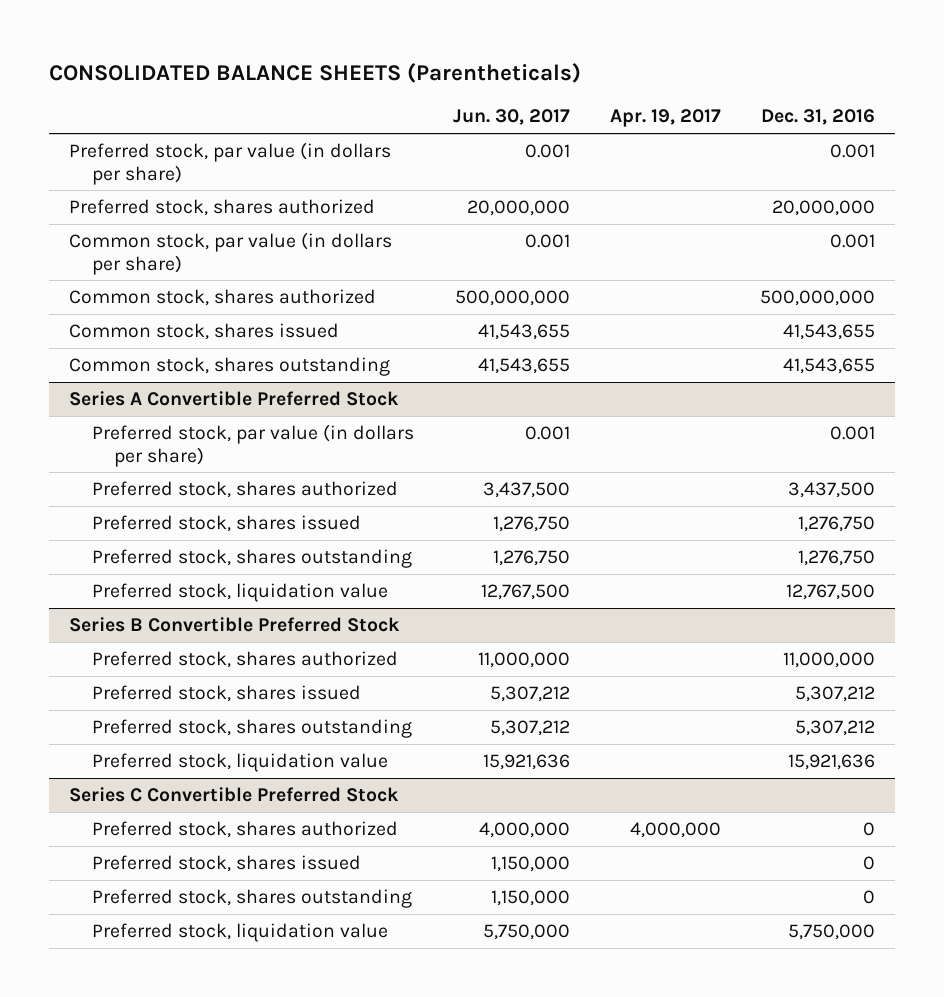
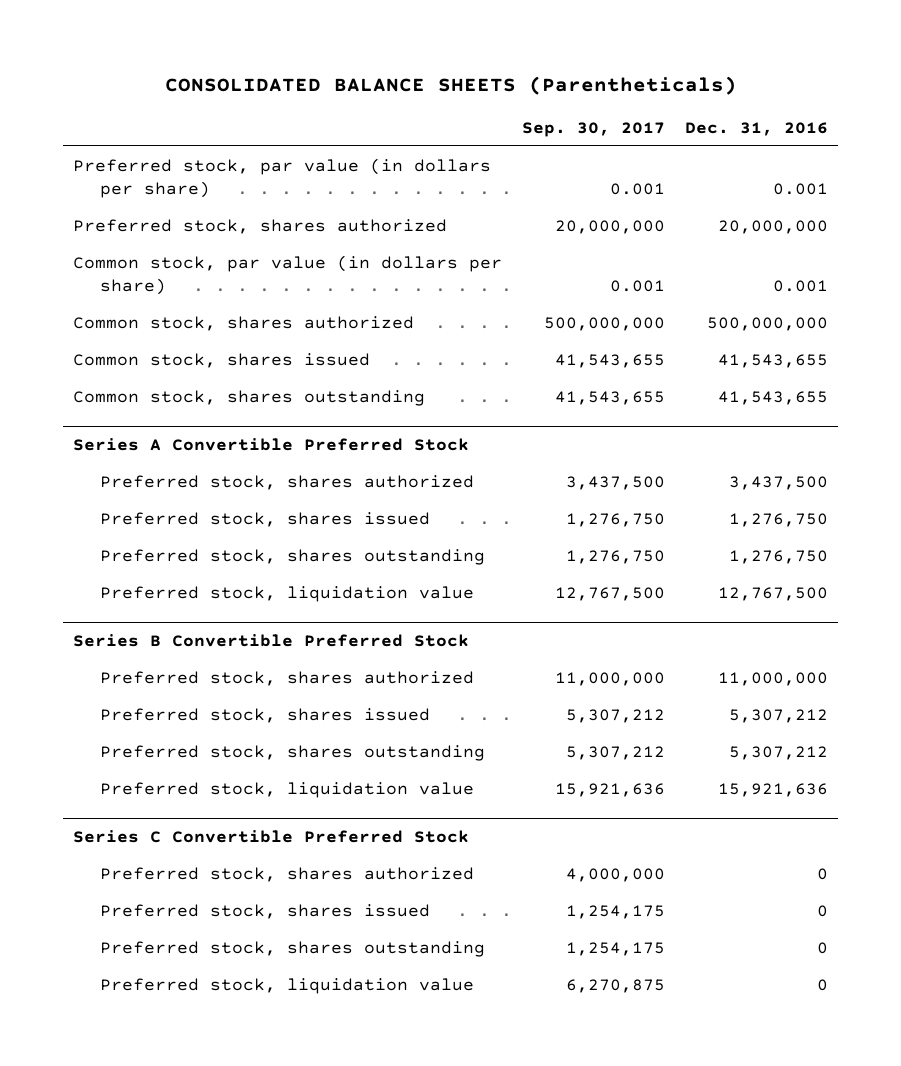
[453,109,571,126] Jun. 30, 2017 -> none
[609,109,721,128] Apr. 19, 2017 -> none
none -> [522,121,666,137] Sep. 30, 2017
[91,424,414,467] Preferred stock, par value (in dollars per share) -> none
[788,924,876,941] 5,750,000 -> [817,978,829,991] 0

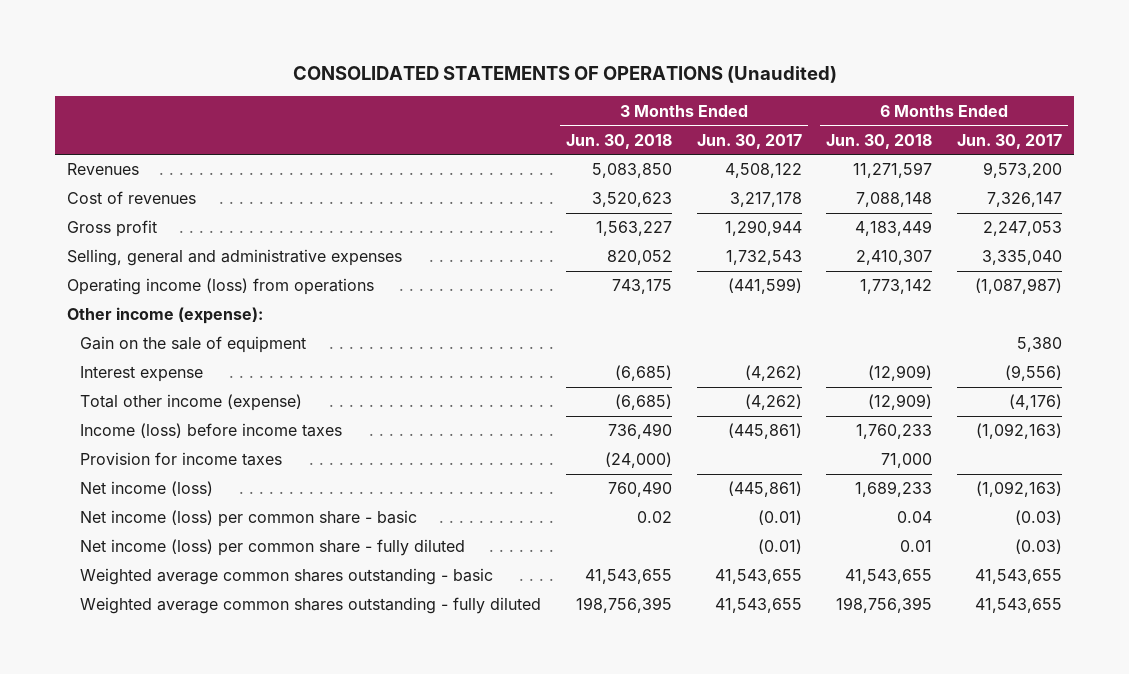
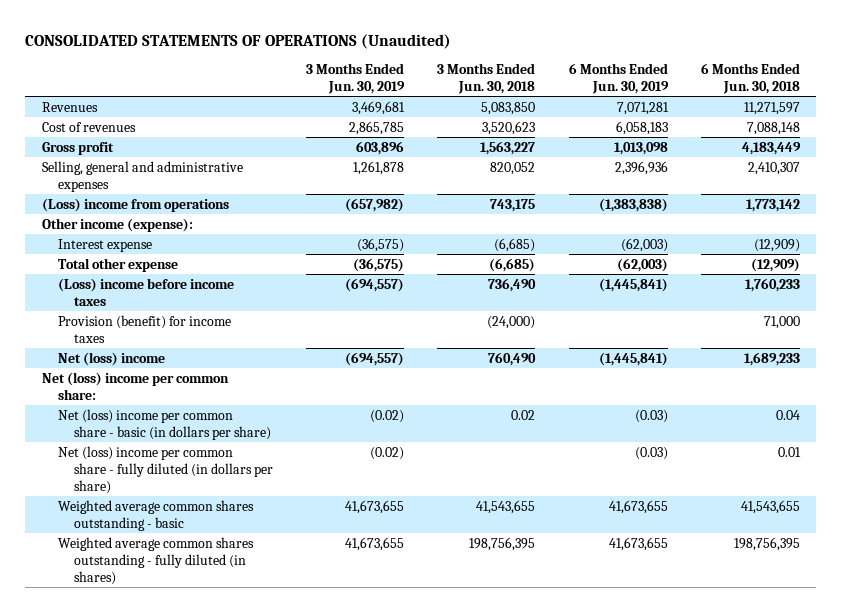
[696,133,802,149] Jun. 30, 2017 -> none
[956,133,1062,149] Jun. 30, 2017 -> none
none -> [306,62,406,94] 3 Months Ended Jun. 30, 2019
none -> [568,62,669,94] 6 Months Ended Jun. 30, 2019
[67,278,375,296] Operating income (loss) from operations -> [42,197,230,212] (Loss) income from operations
[80,336,307,354] Gain on the sale of equipment -> none
[80,394,303,412] Total other income (expense) -> [57,257,178,272] Total other expense
[80,423,343,439] Income (loss) before income taxes -> [57,277,234,306] (Loss) income before income taxes
[80,452,283,467] Provision for income taxes -> [57,314,231,343] Provision (benefit) for income taxes
[80,481,214,497] Net income (loss) -> [57,351,165,366] Net (loss) income
none -> [42,371,230,400] Net (loss) income per common share:
[80,510,418,528] Net income (loss) per common share - basic -> [57,408,271,440] Net (loss) income per common share - basic (in dollars per share)
[80,539,466,557] Net income (loss) per common share - fully diluted -> [57,445,273,494] Net (loss) income per common share - fully diluted (in dollars per share)
[80,597,542,615] Weighted average common shares outstanding - fully diluted -> [57,536,254,585] Weighted average common shares outstanding - fully diluted (in shares)

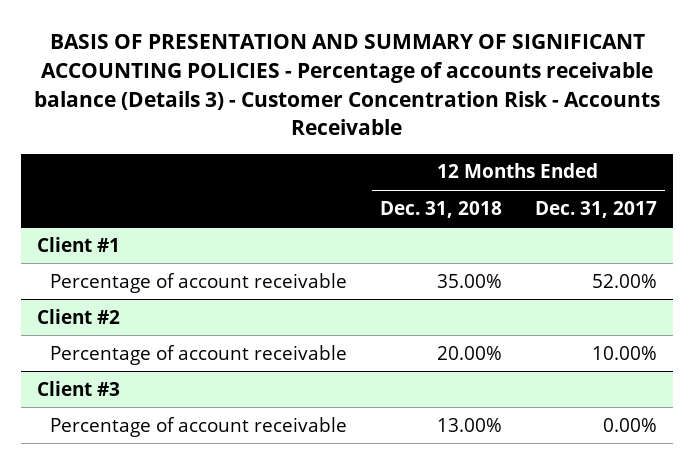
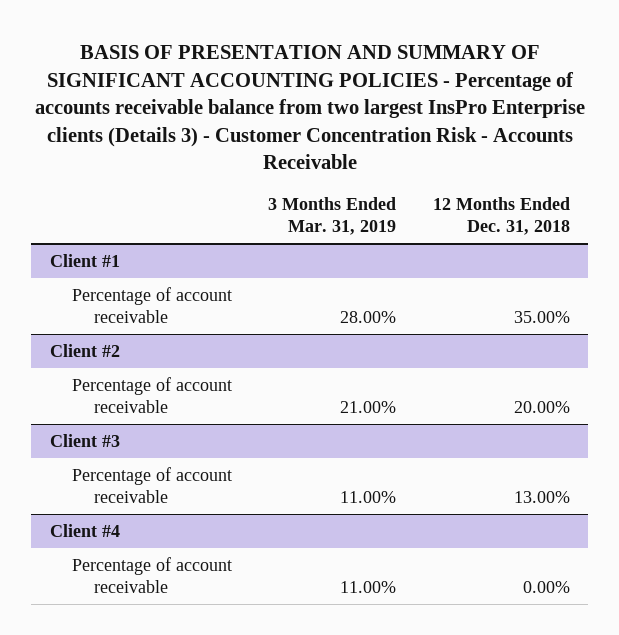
[33,34,660,136] BASIS OF PRESENTATION AND SUMMARY OF SIGNIFICANT ACCOUNTING POLICIES - Percentage of accounts receivable balance (Details 3) - Customer Concentration Risk - Accounts Receivable -> [34,44,585,170] BASIS OF PRESENTATION AND SUMMARY OF SIGNIFICANT ACCOUNTING POLICIES - Percentage of accounts receivable balance from two largest InsPro Enterprise clients (Details 3) - Customer Concentration Risk - Accounts Receivable
[534,200,657,218] Dec. 31, 2017 -> none
none -> [268,197,397,236] 3 Months Ended Mar. 31, 2019
none -> [49,523,120,537] Client #4
none -> [71,556,232,593] Percentage of account receivable

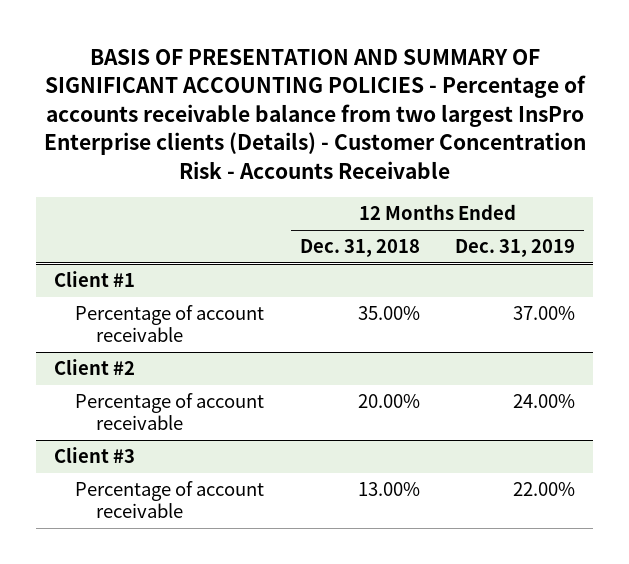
[34,44,585,170] BASIS OF PRESENTATION AND SUMMARY OF SIGNIFICANT ACCOUNTING POLICIES - Percentage of accounts receivable balance from two largest InsPro Enterprise clients (Details 3) - Customer Concentration Risk - Accounts Receivable -> [43,48,586,179] BASIS OF PRESENTATION AND SUMMARY OF SIGNIFICANT ACCOUNTING POLICIES - Percentage of accounts receivable balance from two largest InsPro Enterprise clients (Details) - Customer Concentration Risk - Accounts Receivable
[268,197,397,236] 3 Months Ended Mar. 31, 2019 -> none
none -> [455,239,576,258] Dec. 31, 2019
[49,523,120,537] Client #4 -> none
[71,556,232,593] Percentage of account receivable -> none

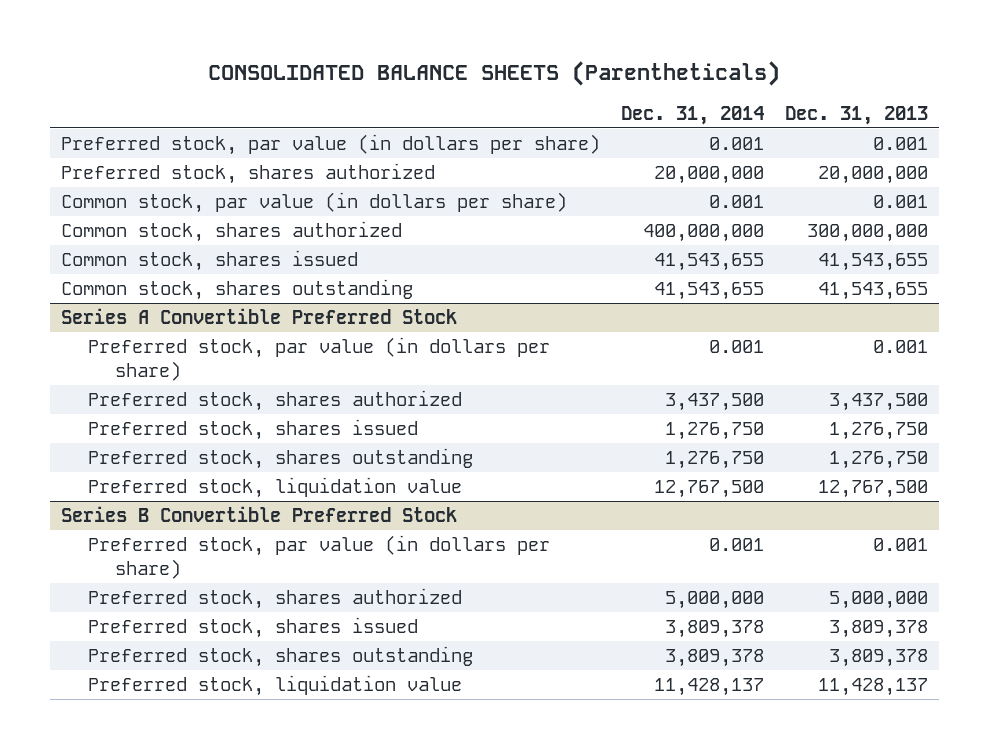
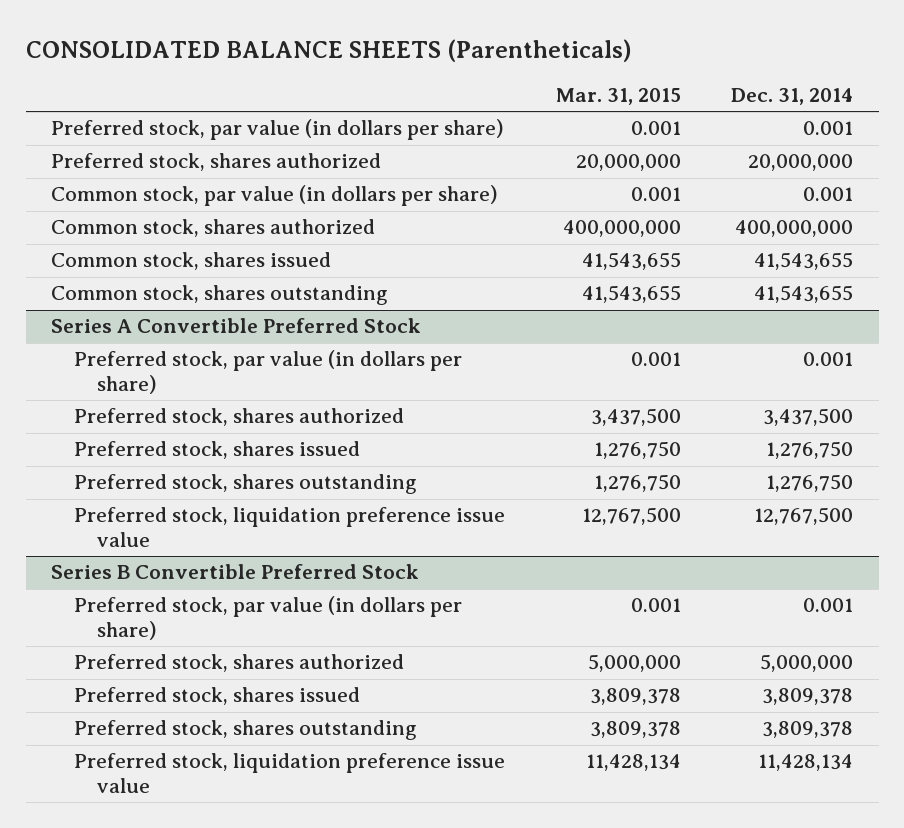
[785,106,929,126] Dec. 31, 2013 -> none
none -> [555,88,681,106] Mar. 31, 2015
[87,477,462,499] Preferred stock, liquidation value -> [73,507,505,547] Preferred stock, liquidation preference issue value
[87,675,462,697] Preferred stock, liquidation value -> [73,753,505,793] Preferred stock, liquidation preference issue value
[653,678,764,697] 11,428,137 -> [758,754,854,772] 11,428,134

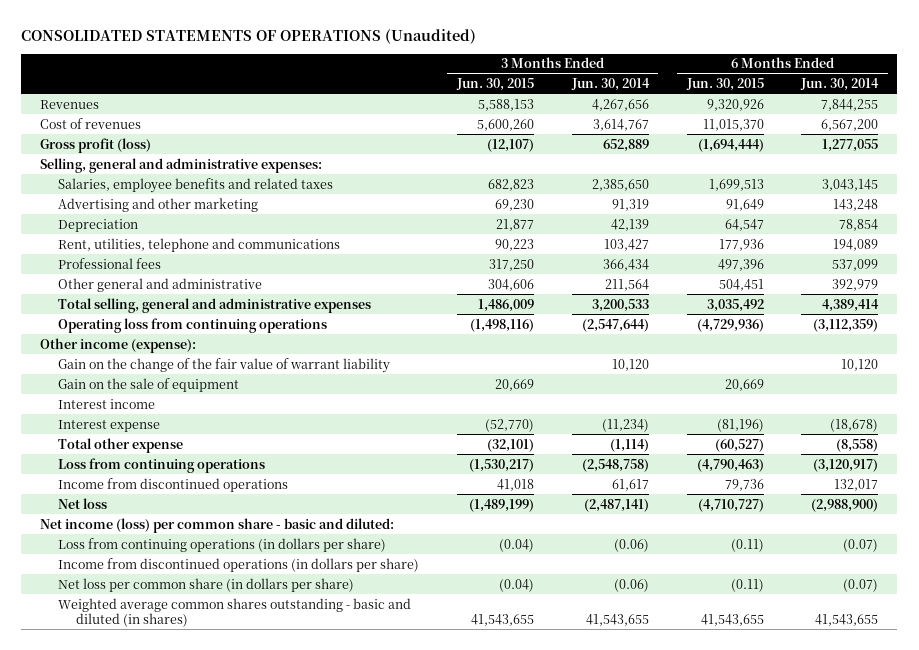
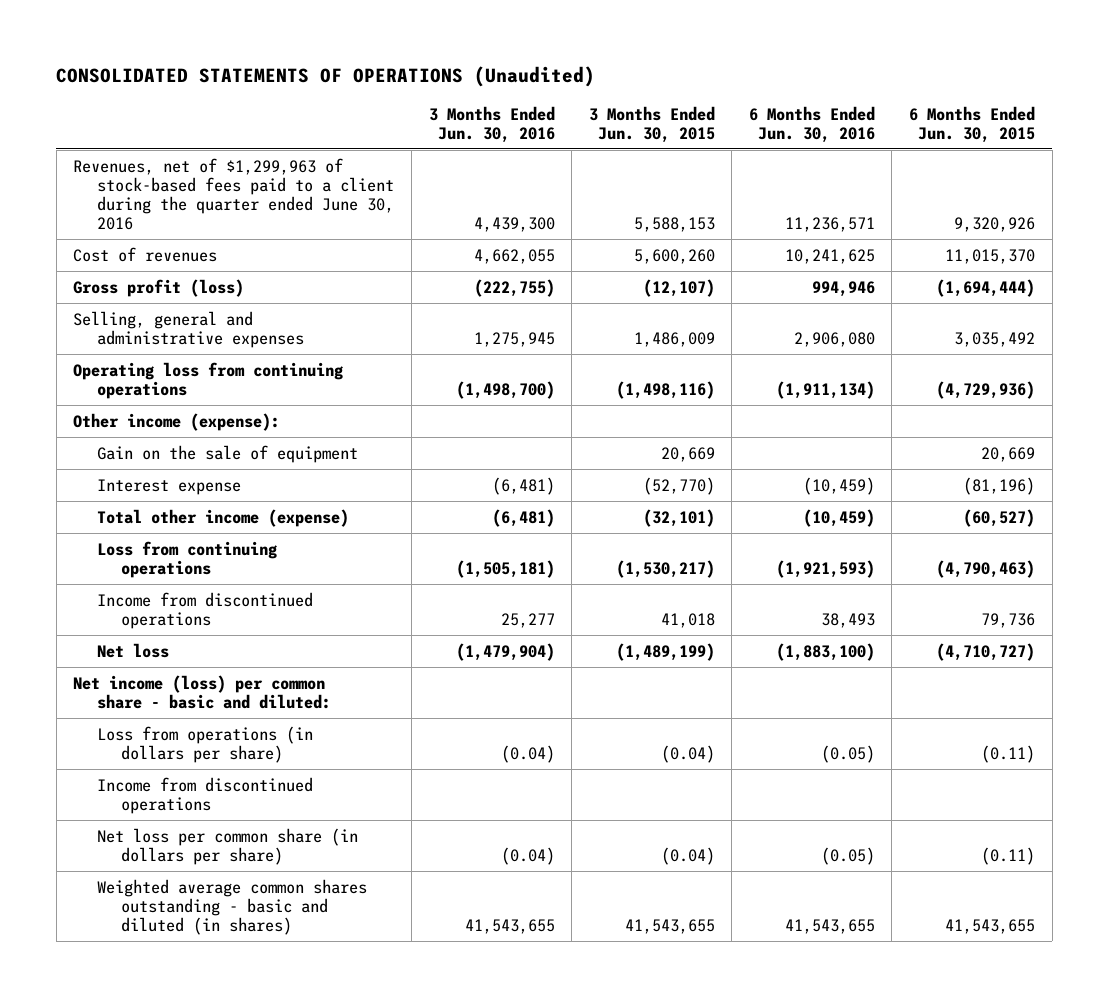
[570,77,650,91] Jun. 30, 2014 -> none
[800,77,880,91] Jun. 30, 2014 -> none
none -> [428,105,555,143] 3 Months Ended Jun. 30, 2016
none -> [748,105,875,143] 6 Months Ended Jun. 30, 2016
[40,99,100,109] Revenues -> [73,157,395,230] Revenues, net of $1,299,963 of stock-based fees paid to a client during the quarter ended June 30, 2016
[40,157,323,173] Selling, general and administrative expenses: -> none
[58,177,334,193] Salaries, employee benefits and related taxes -> none
[58,197,259,212] Advertising and other marketing -> none
[58,218,139,232] Depreciation -> none
[58,237,341,252] Rent, utilities, telephone and communications -> none
[58,257,162,269] Professional fees -> none
[58,277,263,292] Other general and administrative -> none
[58,297,372,313] Total selling, general and administrative expenses -> [73,310,305,348] Selling, general and administrative expenses
[58,357,391,373] Gain on the change of the fair value of warrant liability -> none
[58,398,156,409] Interest income -> none
[58,437,184,453] Total other expense -> [97,508,350,527] Total other income (expense)
[58,537,387,552] Loss from continuing operations (in dollars per share) -> [97,725,314,763] Loss from operations (in dollars per share)
[58,557,420,572] Income from discontinued operations (in dollars per share) -> [97,776,314,814] Income from discontinued operations

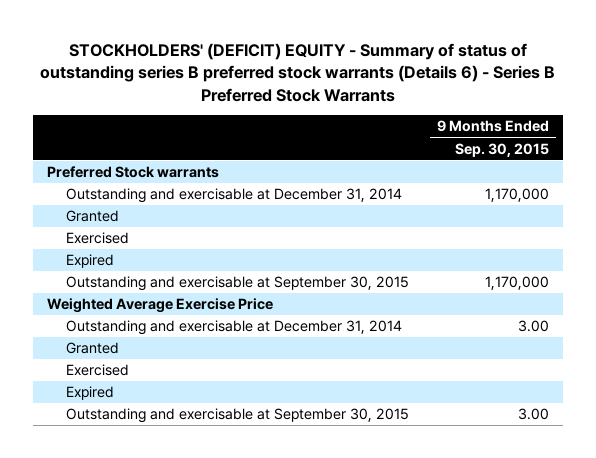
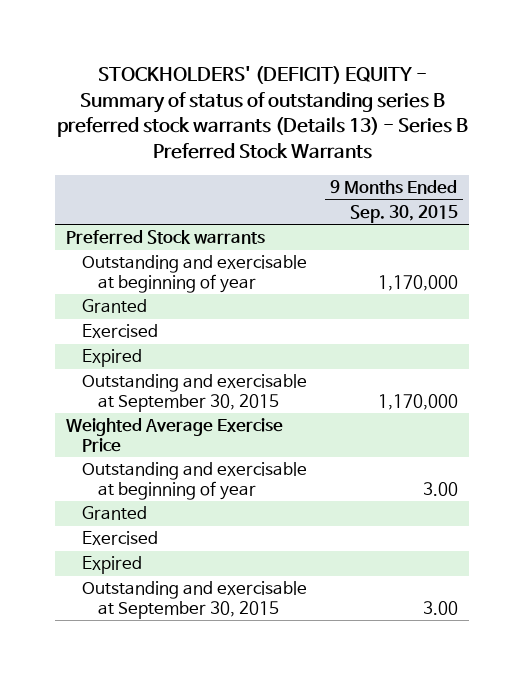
[40,42,556,102] STOCKHOLDERS' (DEFICIT) EQUITY - Summary of status of outstanding series B preferred stock warrants (Details 6) - Series B Preferred Stock Warrants -> [56,65,468,160] STOCKHOLDERS' (DEFICIT) EQUITY - Summary of status of outstanding series B preferred stock warrants (Details 13) - Series B Preferred Stock Warrants
[65,188,402,204] Outstanding and exercisable at December 31, 2014 -> [82,255,308,294] Outstanding and exercisable at beginning of year
[65,320,402,336] Outstanding and exercisable at December 31, 2014 -> [82,462,308,501] Outstanding and exercisable at beginning of year

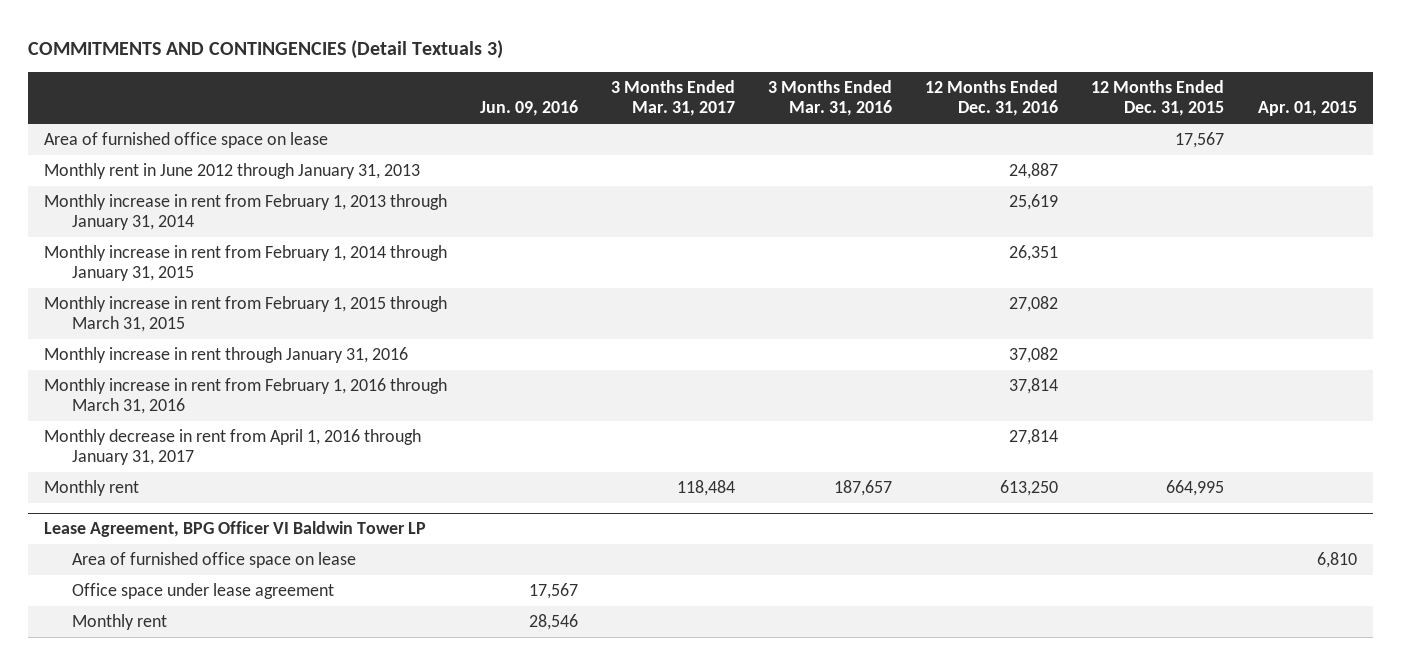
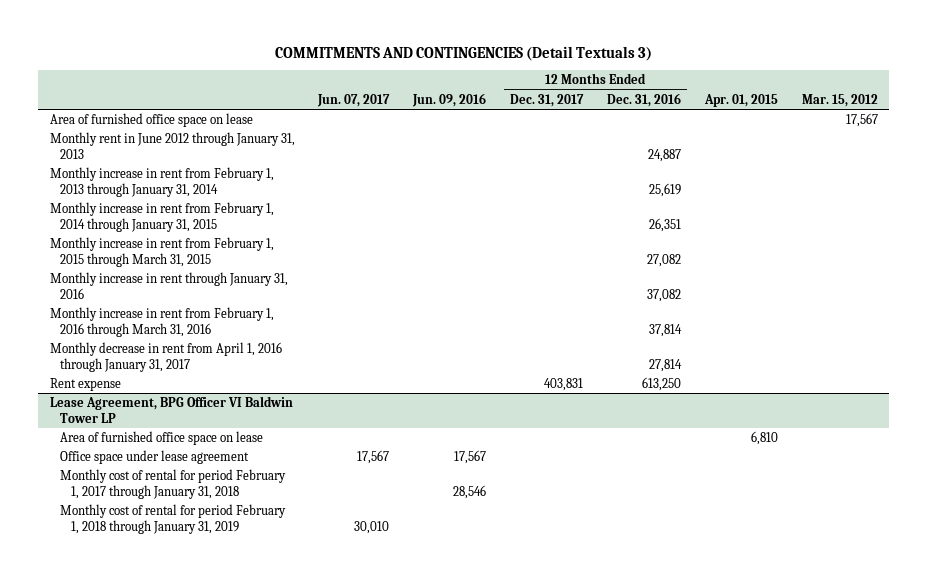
[611,80,736,117] 3 Months Ended Mar. 31, 2017 -> none
[768,80,893,117] 3 Months Ended Mar. 31, 2016 -> none
[1091,80,1225,117] 12 Months Ended Dec. 31, 2015 -> none
none -> [317,93,391,107] Jun. 07, 2017
none -> [510,93,585,107] Dec. 31, 2017
none -> [801,93,878,107] Mar. 15, 2012
[44,480,140,497] Monthly rent -> [49,378,121,392] Rent expense
[71,614,167,631] Monthly rent -> [60,469,287,499] Monthly cost of rental for period February 1, 2017 through January 31, 2018
none -> [60,504,287,534] Monthly cost of rental for period February 1, 2018 through January 31, 2019

